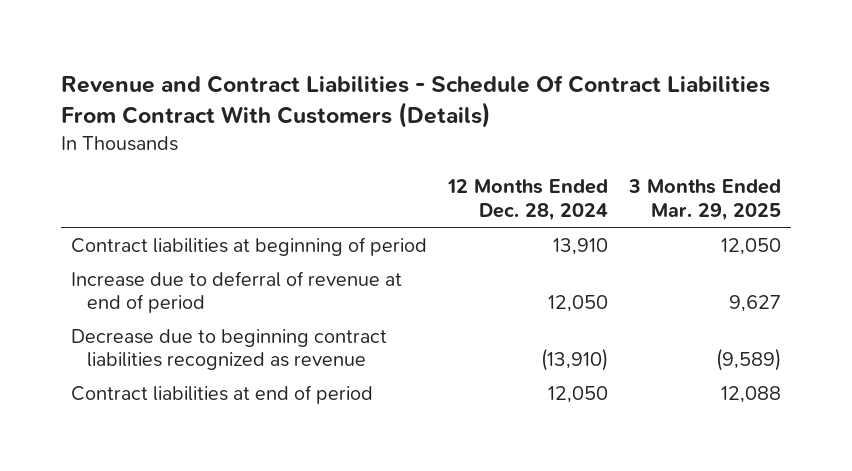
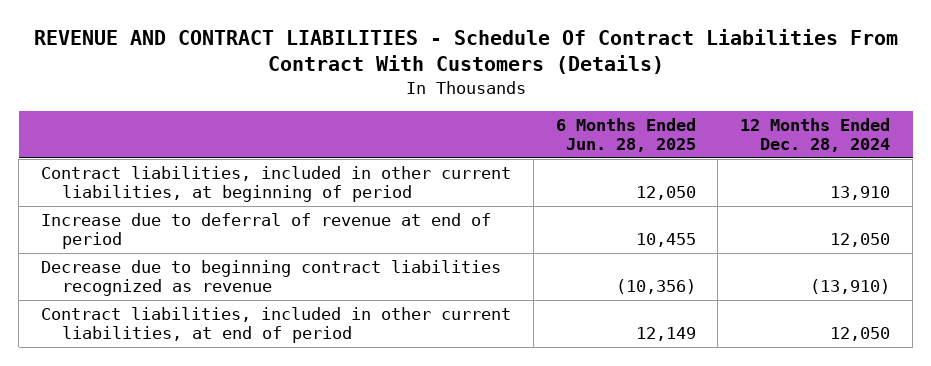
[60,74,770,128] Revenue and Contract Liabilities - Schedule Of Contract Liabilities From Contract With Customers (Details) -> [33,28,898,75] REVENUE AND CONTRACT LIABILITIES - Schedule Of Contract Liabilities From Contract With Customers (Details)
[627,179,781,221] 3 Months Ended Mar. 29, 2025 -> none
none -> [555,117,696,153] 6 Months Ended Jun. 28, 2025
[71,236,428,256] Contract liabilities at beginning of period -> [40,165,511,203] Contract liabilities, included in other current liabilities, at beginning of period
[71,384,374,404] Contract liabilities at end of period -> [40,306,511,344] Contract liabilities, included in other current liabilities, at end of period

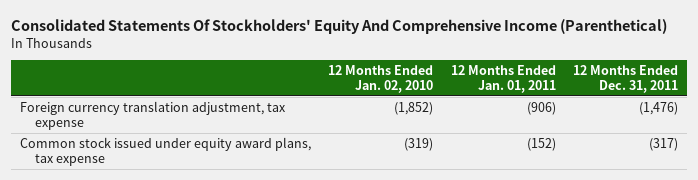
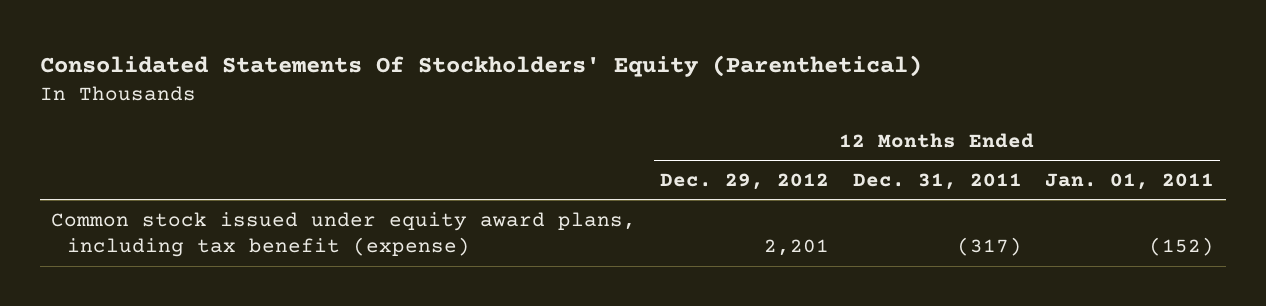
[11,18,668,34] Consolidated Statements Of Stockholders' Equity And Comprehensive Income (Parenthetical) -> [39,55,922,78] Consolidated Statements Of Stockholders' Equity (Parenthetical)
[328,64,434,94] 12 Months Ended Jan. 02, 2010 -> none
none -> [659,172,829,190] Dec. 29, 2012
[19,100,286,131] Foreign currency translation adjustment, tax expense -> none
[19,136,311,167] Common stock issued under equity award plans, tax expense -> [51,211,637,258] Common stock issued under equity award plans, including tax benefit (expense)

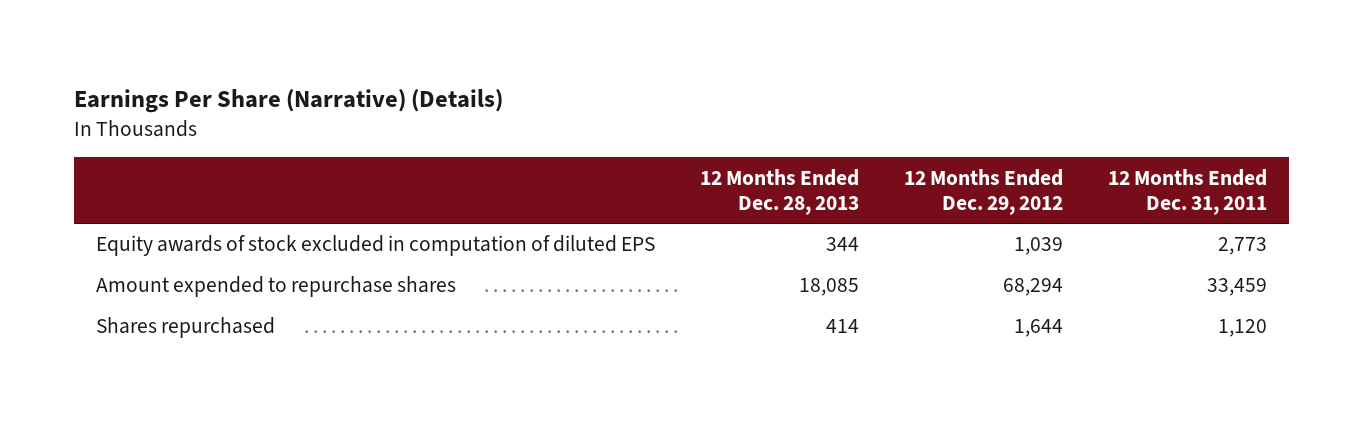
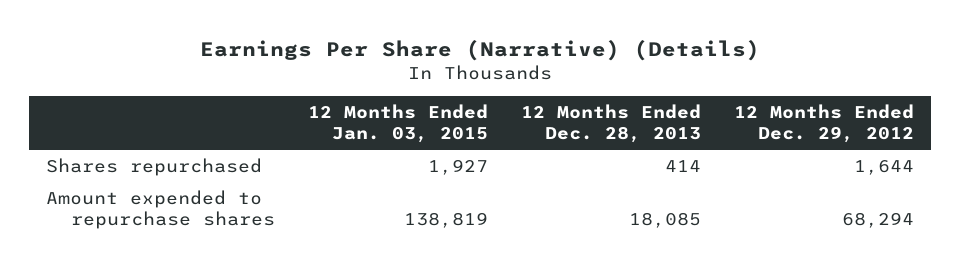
[1107,168,1267,216] 12 Months Ended Dec. 31, 2011 -> none
none -> [308,103,489,144] 12 Months Ended Jan. 03, 2015
[96,235,656,257] Equity awards of stock excluded in computation of diluted EPS -> none
[96,276,457,298] Amount expended to repurchase shares -> [45,190,276,230] Amount expended to repurchase shares

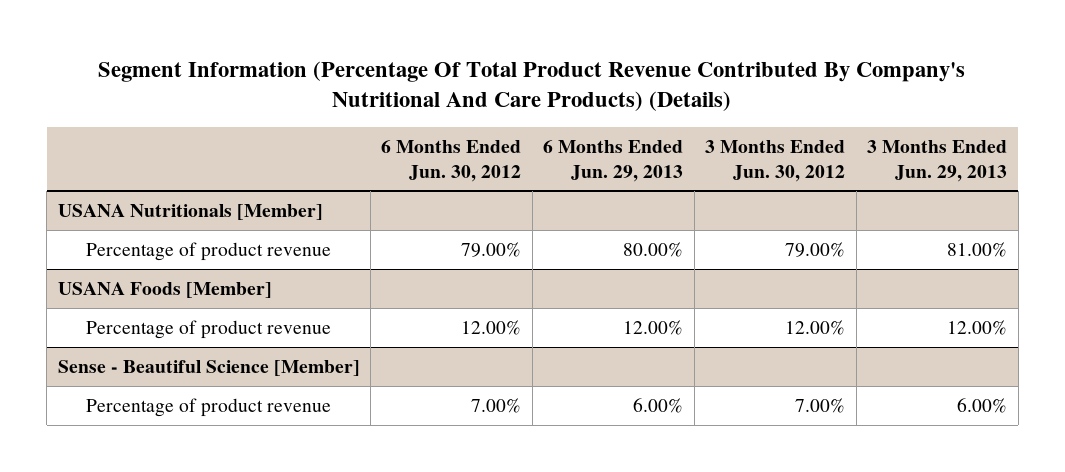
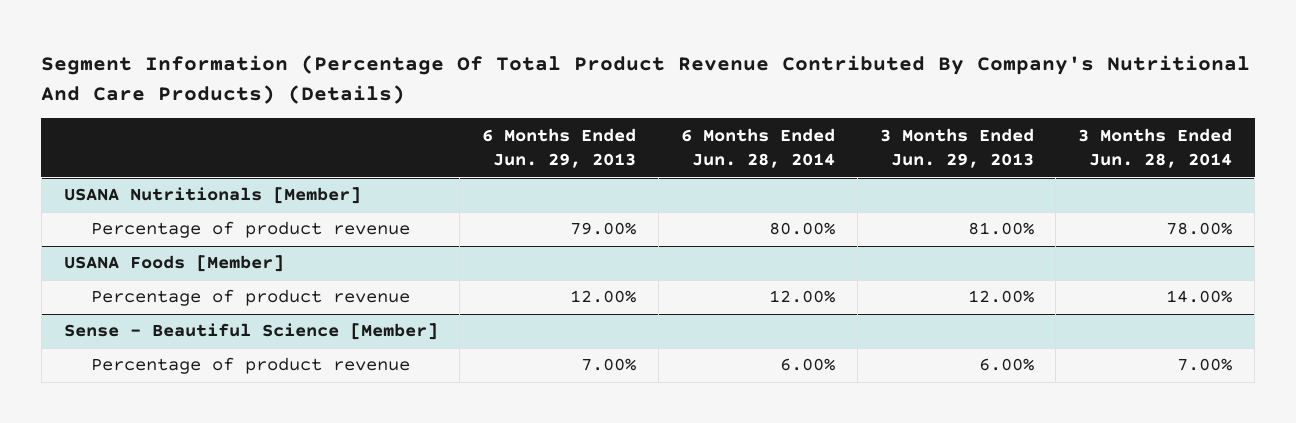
[381,139,522,182] 6 Months Ended Jun. 30, 2012 -> none
[705,139,846,182] 3 Months Ended Jun. 30, 2012 -> none
none -> [680,127,835,169] 6 Months Ended Jun. 28, 2014
none -> [1078,127,1233,169] 3 Months Ended Jun. 28, 2014
[623,241,684,257] 80.00% -> [570,222,637,236] 79.00%
[633,397,684,413] 6.00% -> [581,358,637,372] 7.00%

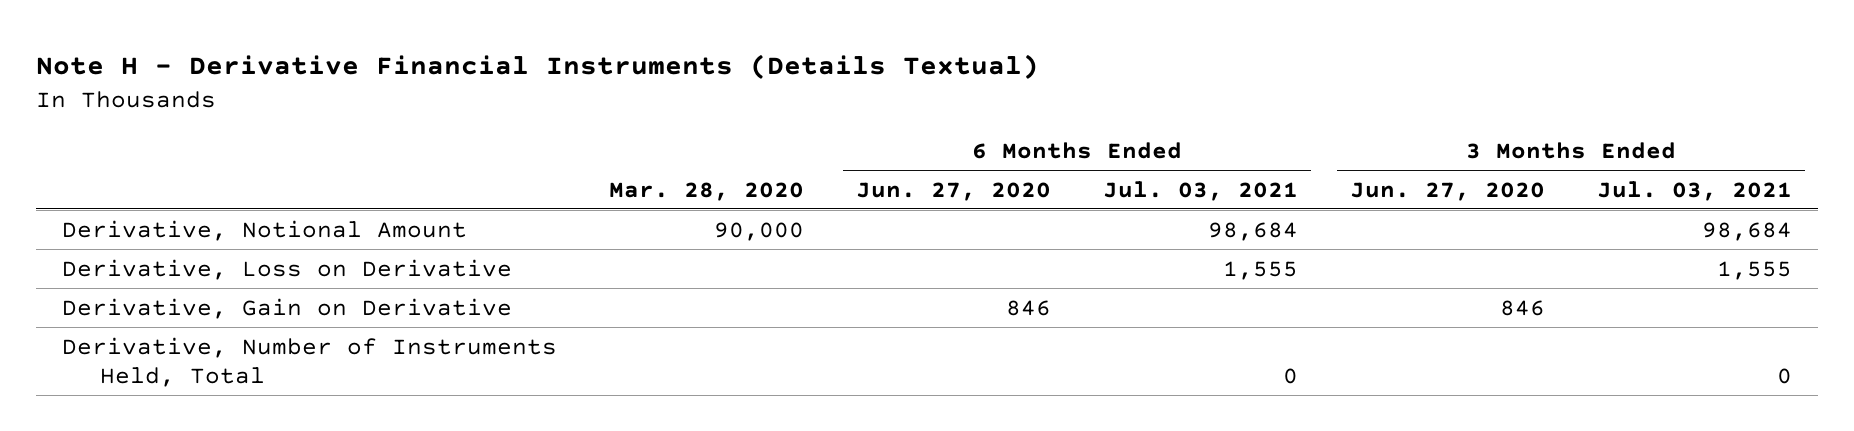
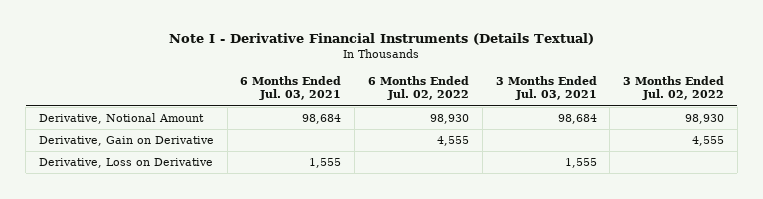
[35,53,1039,79] Note H - Derivative Financial Instruments (Details Textual) -> [169,33,595,46] Note I - Derivative Financial Instruments (Details Textual)
[608,181,804,201] Mar. 28, 2020 -> none
[855,181,1051,201] Jun. 27, 2020 -> none
[1349,181,1545,201] Jun. 27, 2020 -> none
none -> [367,75,469,101] 6 Months Ended Jul. 02, 2022
none -> [623,75,725,101] 3 Months Ended Jul. 02, 2022
[61,336,557,387] Derivative, Number of Instruments Held, Total -> none
[61,258,512,280] Derivative, Loss on Derivative -> [38,158,213,169] Derivative, Loss on Derivative

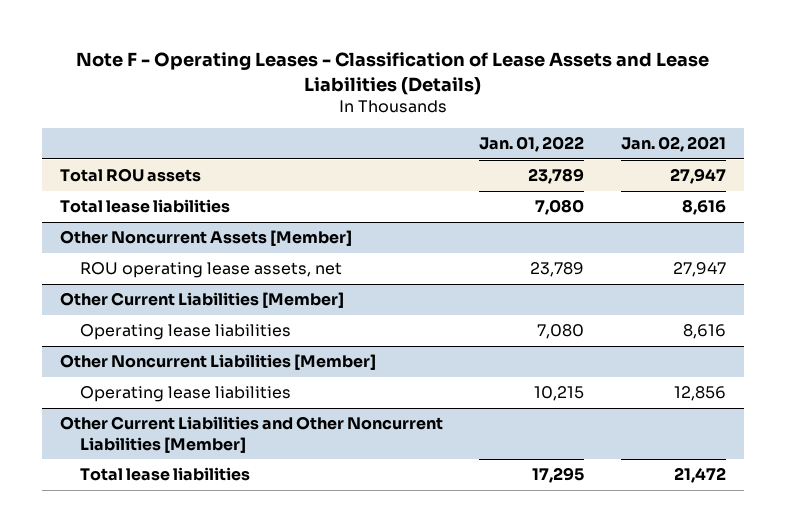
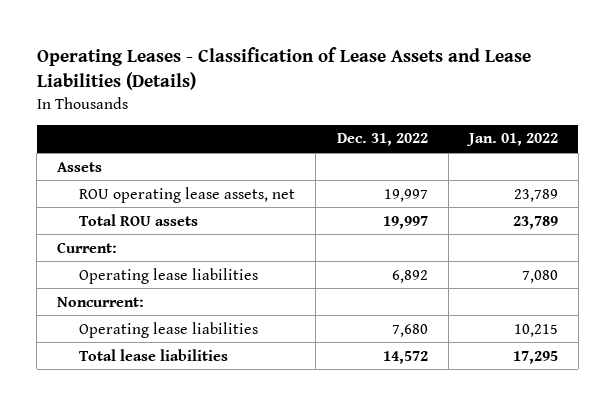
[75,52,709,95] Note F - Operating Leases - Classification of Lease Assets and Lease Liabilities (Details) -> [36,46,531,90] Operating Leases - Classification of Lease Assets and Lease Liabilities (Details)
[620,135,726,152] Jan. 02, 2021 -> none
none -> [336,133,428,147] Dec. 31, 2022
[59,199,230,214] Total lease liabilities -> none
[59,230,352,247] Other Noncurrent Assets [Member] -> none
none -> [57,161,103,172] Assets
[59,292,344,309] Other Current Liabilities [Member] -> none
[59,168,201,183] Total ROU assets -> [79,213,199,226] Total ROU assets
none -> [57,241,118,253] Current:
[59,354,376,371] Other Noncurrent Liabilities [Member] -> none
none -> [57,296,145,307] Noncurrent:
[59,416,443,453] Other Current Liabilities and Other Noncurrent Liabilities [Member] -> none

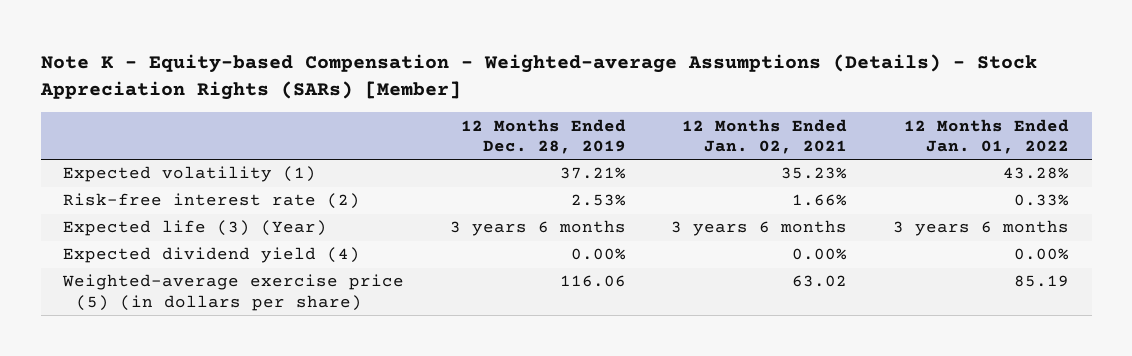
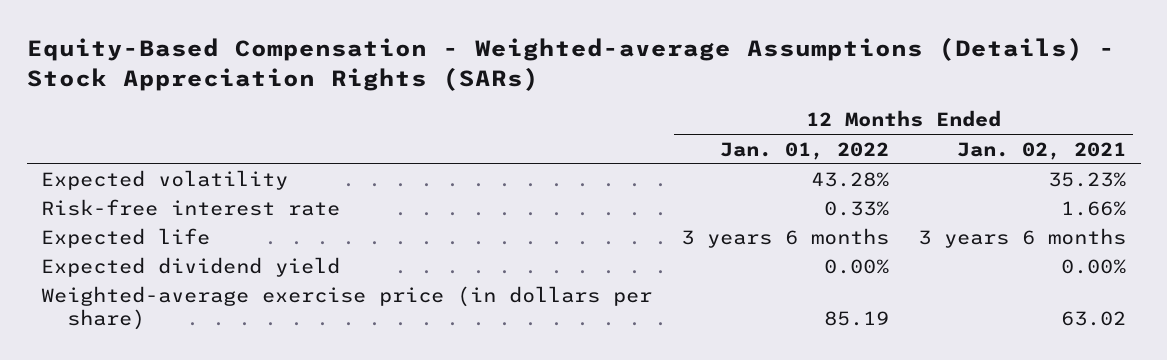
[39,53,1037,100] Note K - Equity-based Compensation - Weighted-average Assumptions (Details) - Stock Appreciation Rights (SARs) [Member] -> [26,37,1115,91] Equity-Based Compensation - Weighted-average Assumptions (Details) - Stock Appreciation Rights (SARs)
[460,118,626,155] 12 Months Ended Dec. 28, 2019 -> none
[63,166,317,183] Expected volatility (1) -> [41,170,289,191] Expected volatility
[63,193,361,210] Risk-free interest rate (2) -> [41,199,341,217] Risk-free interest rate
[63,220,328,237] Expected life (3) (Year) -> [41,228,211,249] Expected life
[63,247,361,264] Expected dividend yield (4) -> [41,257,341,278] Expected dividend yield
[62,274,405,311] Weighted-average exercise price (5) (in dollars per share) -> [41,286,653,330] Weighted-average exercise price (in dollars per share)

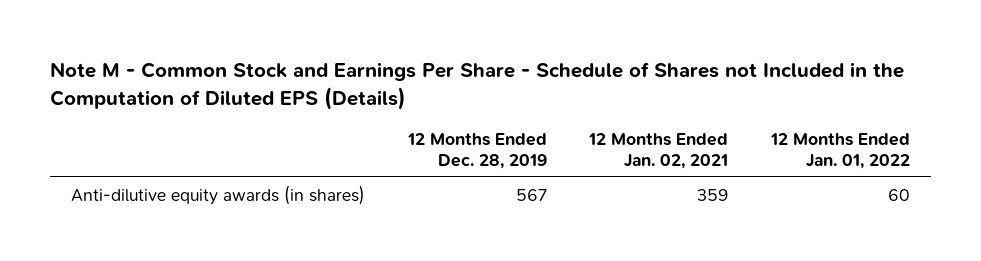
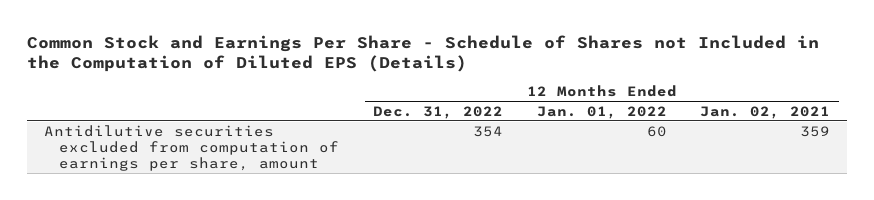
[49,62,904,110] Note M - Common Stock and Earnings Per Share - Schedule of Shares not Included in the Computation of Diluted EPS (Details) -> [27,34,820,73] Common Stock and Earnings Per Share - Schedule of Shares not Included in the Computation of Diluted EPS (Details)
[406,132,547,169] 12 Months Ended Dec. 28, 2019 -> none
none -> [373,105,504,119] Dec. 31, 2022
[71,184,366,205] Anti-dilutive equity awards (in shares) -> [44,125,340,172] Antidilutive securities excluded from computation of earnings per share, amount

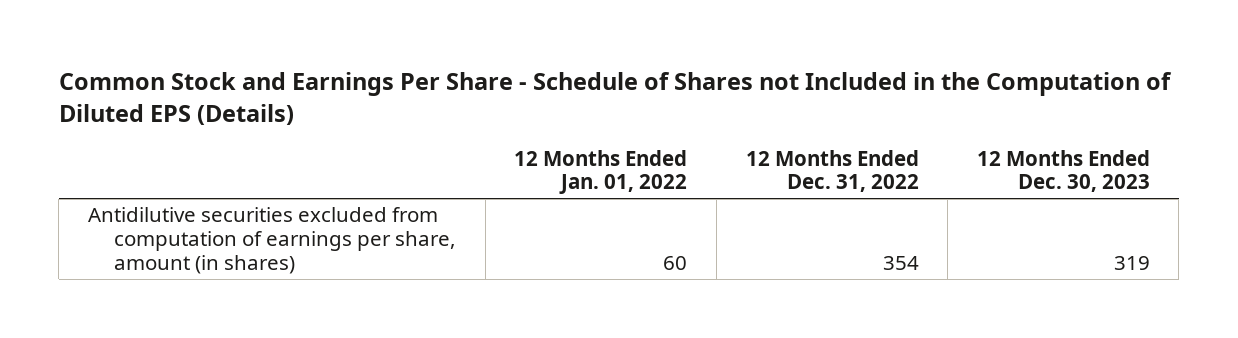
[700,105,831,119] Jan. 02, 2021 -> none
none -> [976,149,1150,193] 12 Months Ended Dec. 30, 2023
[44,125,340,172] Antidilutive securities excluded from computation of earnings per share, amount -> [87,207,457,274] Antidilutive securities excluded from computation of earnings per share, amount (in shares)

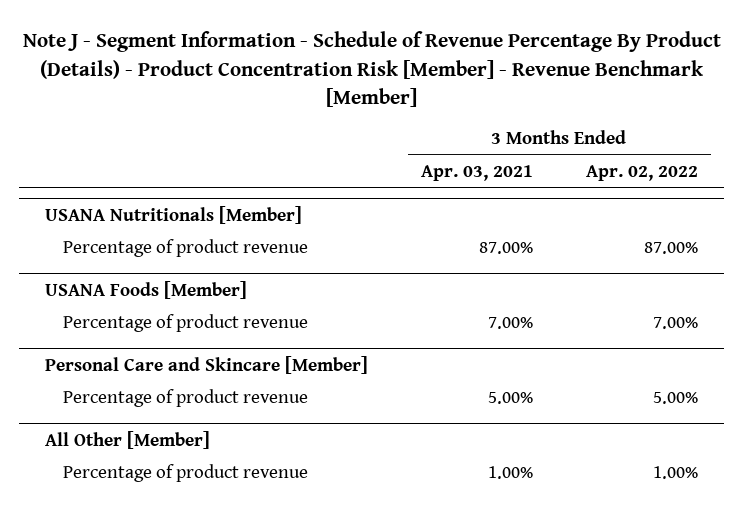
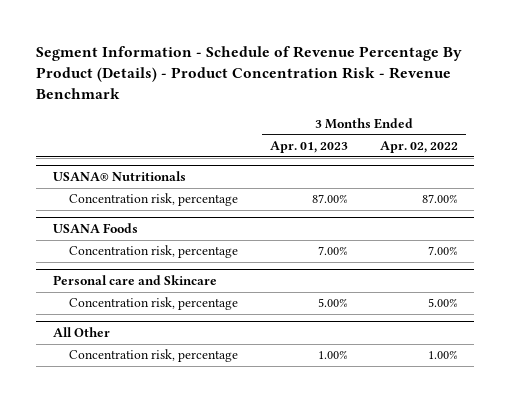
[22,31,721,108] Note J - Segment Information - Schedule of Revenue Percentage By Product (Details) - Product Concentration Risk [Member] - Revenue Benchmark [Member] -> [36,46,463,99] Segment Information - Schedule of Revenue Percentage By Product (Details) - Product Concentration Risk - Revenue Benchmark
[421,164,534,181] Apr. 03, 2021 -> none
none -> [269,140,348,153] Apr. 01, 2023
[45,205,303,224] USANA Nutritionals [Member] -> [52,171,186,182] USANA® Nutritionals
[63,238,309,257] Percentage of product revenue -> [68,193,238,207] Concentration risk, percentage
[45,280,248,299] USANA Foods [Member] -> [52,223,138,234] USANA Foods
[63,313,309,332] Percentage of product revenue -> [68,245,238,259] Concentration risk, percentage
[45,355,369,374] Personal Care and Skincare [Member] -> [52,275,217,286] Personal care and Skincare
[63,388,309,407] Percentage of product revenue -> [68,297,238,311] Concentration risk, percentage
[45,430,211,449] All Other [Member] -> [52,327,110,338] All Other
[63,463,309,482] Percentage of product revenue -> [68,349,238,363] Concentration risk, percentage

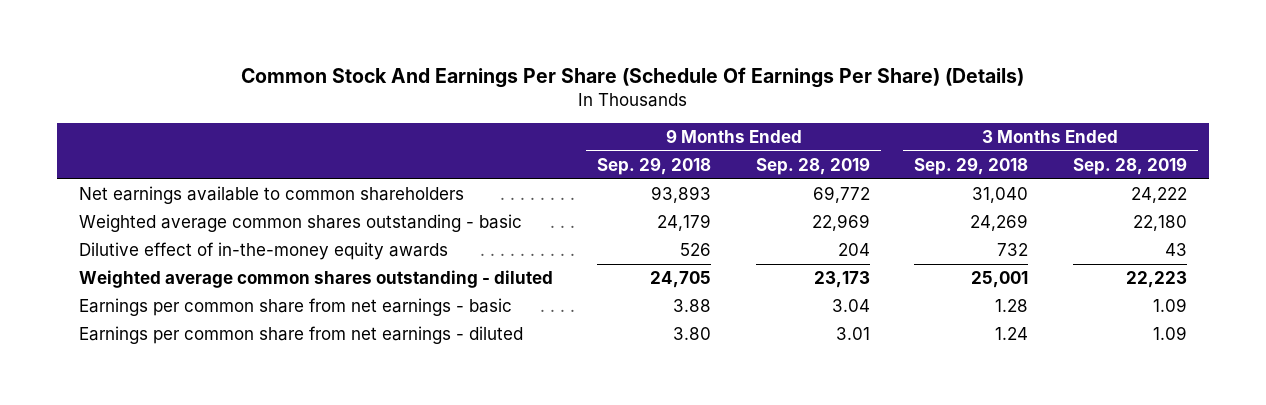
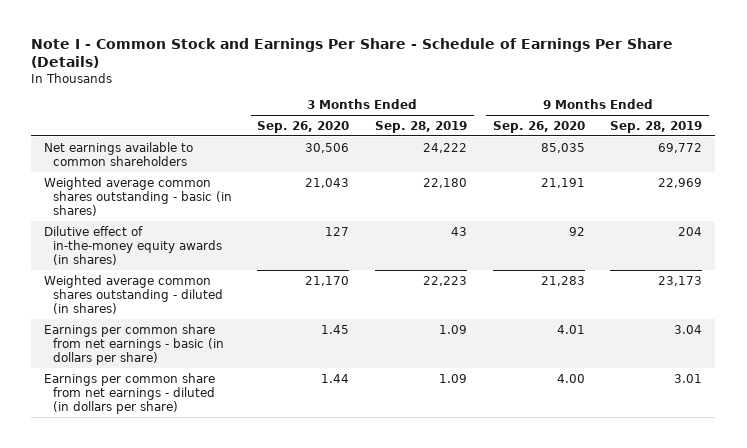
[240,67,1024,89] Common Stock And Earnings Per Share (Schedule Of Earnings Per Share) (Details) -> [31,38,674,69] Note I - Common Stock and Earnings Per Share - Schedule of Earnings Per Share (Details)
[597,157,712,176] Sep. 29, 2018 -> none
[914,157,1029,176] Sep. 29, 2018 -> none
none -> [257,120,350,133] Sep. 26, 2020
none -> [492,120,585,133] Sep. 26, 2020
[78,214,522,233] Weighted average common shares outstanding - basic -> [44,176,232,217] Weighted average common shares outstanding - basic (in shares)
[78,242,448,261] Dilutive effect of in-the-money equity awards -> [44,225,222,266] Dilutive effect of in-the-money equity awards (in shares)
[78,270,553,289] Weighted average common shares outstanding - diluted -> [44,274,223,315] Weighted average common shares outstanding - diluted (in shares)
[78,298,512,317] Earnings per common share from net earnings - basic -> [44,323,224,366] Earnings per common share from net earnings - basic (in dollars per share)
[78,326,523,345] Earnings per common share from net earnings - diluted -> [44,372,216,415] Earnings per common share from net earnings - diluted (in dollars per share)

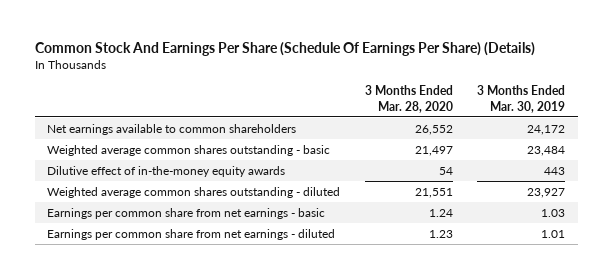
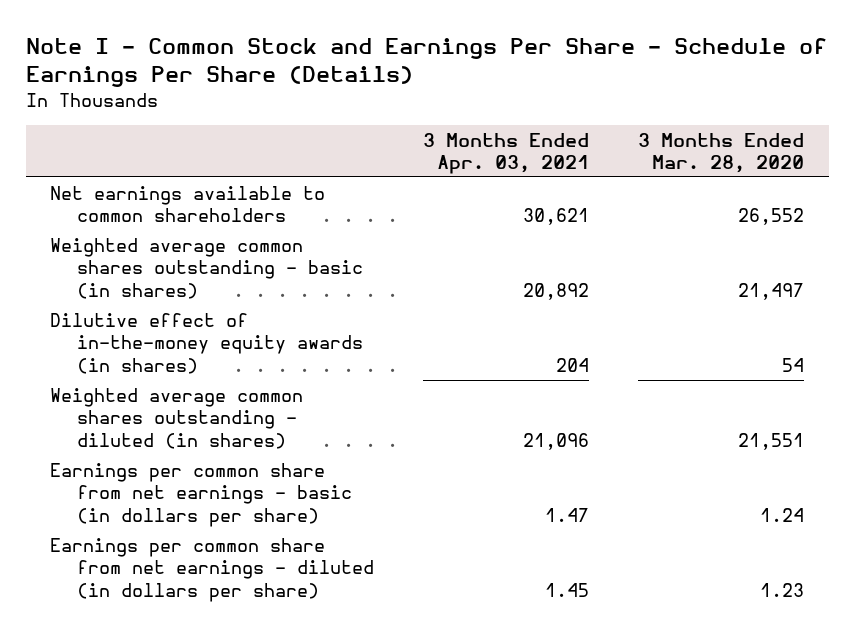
[34,42,535,57] Common Stock And Earnings Per Share (Schedule Of Earnings Per Share) (Details) -> [25,37,827,88] Note I - Common Stock and Earnings Per Share - Schedule of Earnings Per Share (Details)
[477,85,566,113] 3 Months Ended Mar. 30, 2019 -> none
none -> [423,132,590,174] 3 Months Ended Apr. 03, 2021
[47,144,331,156] Weighted average common shares outstanding - basic -> [50,237,363,299] Weighted average common shares outstanding - basic (in shares)
[47,165,286,177] Dilutive effect of in-the-money equity awards -> [50,312,363,374] Dilutive effect of in-the-money equity awards (in shares)
[47,186,341,198] Weighted average common shares outstanding - diluted -> [50,387,304,449] Weighted average common shares outstanding - diluted (in shares)
[47,207,326,219] Earnings per common share from net earnings - basic -> [50,462,352,527] Earnings per common share from net earnings - basic (in dollars per share)
[47,228,336,240] Earnings per common share from net earnings - diluted -> [50,537,374,602] Earnings per common share from net earnings - diluted (in dollars per share)

